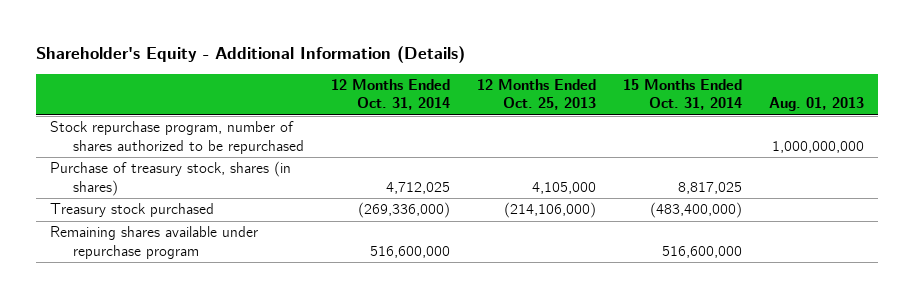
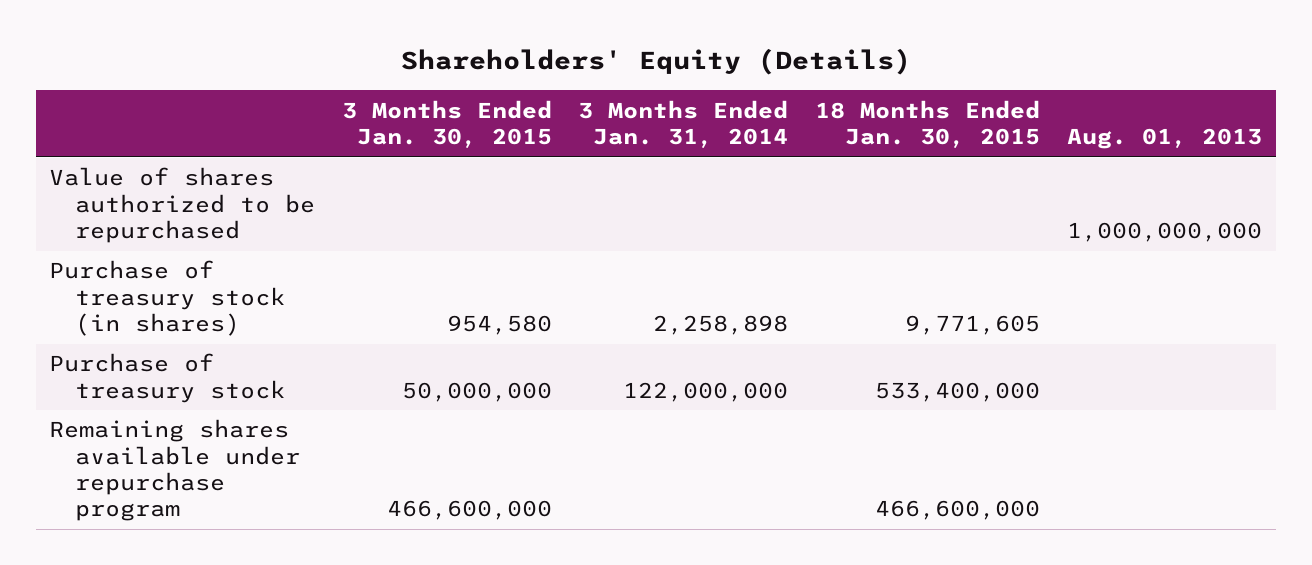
[36,46,466,64] Shareholder's Equity - Additional Information (Details) -> [400,47,911,75] Shareholders' Equity (Details)
[330,79,450,111] 12 Months Ended Oct. 31, 2014 -> none
[476,79,596,111] 12 Months Ended Oct. 25, 2013 -> none
[622,79,742,111] 15 Months Ended Oct. 31, 2014 -> none
none -> [341,99,552,149] 3 Months Ended Jan. 30, 2015
none -> [578,99,789,149] 3 Months Ended Jan. 31, 2014
none -> [815,99,1041,149] 18 Months Ended Jan. 30, 2015
[50,121,304,154] Stock repurchase program, number of shares authorized to be repurchased -> [49,167,315,244] Value of shares authorized to be repurchased
[50,161,292,196] Purchase of treasury stock, shares (in shares) -> [49,260,285,337] Purchase of treasury stock (in shares)
[50,203,215,218] Treasury stock purchased -> [49,353,285,403] Purchase of treasury stock

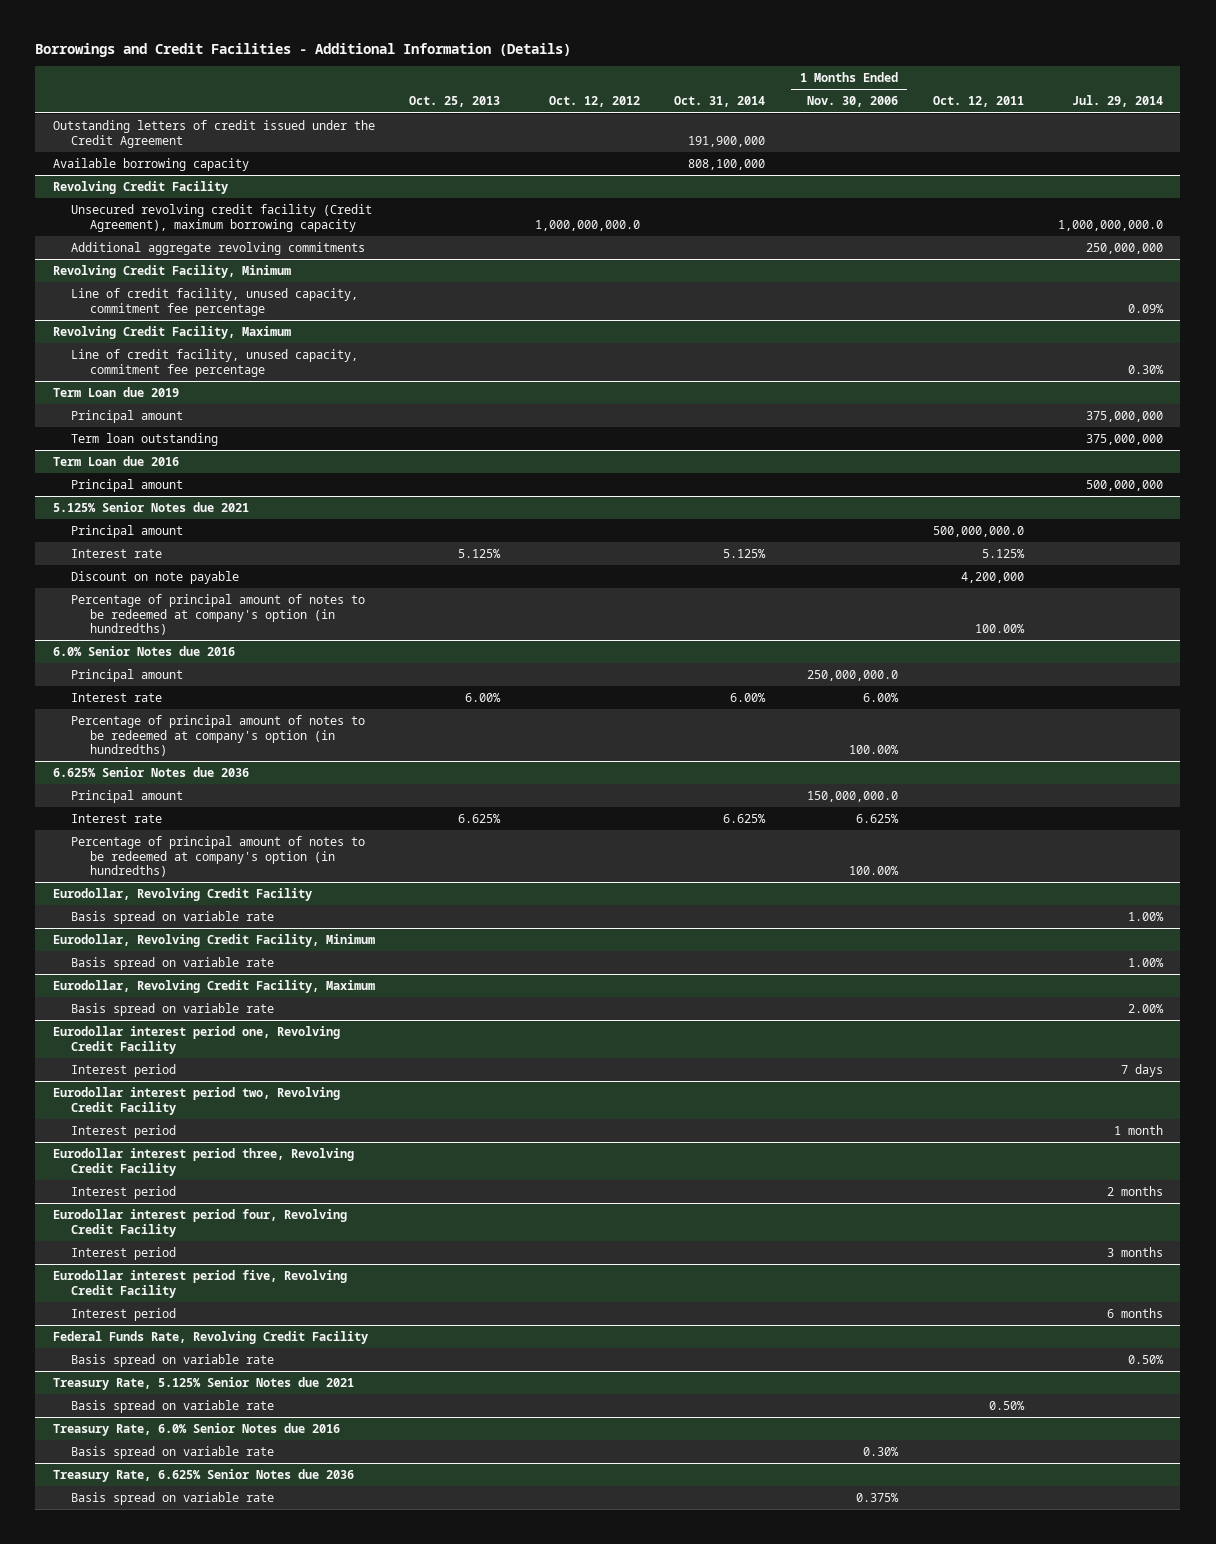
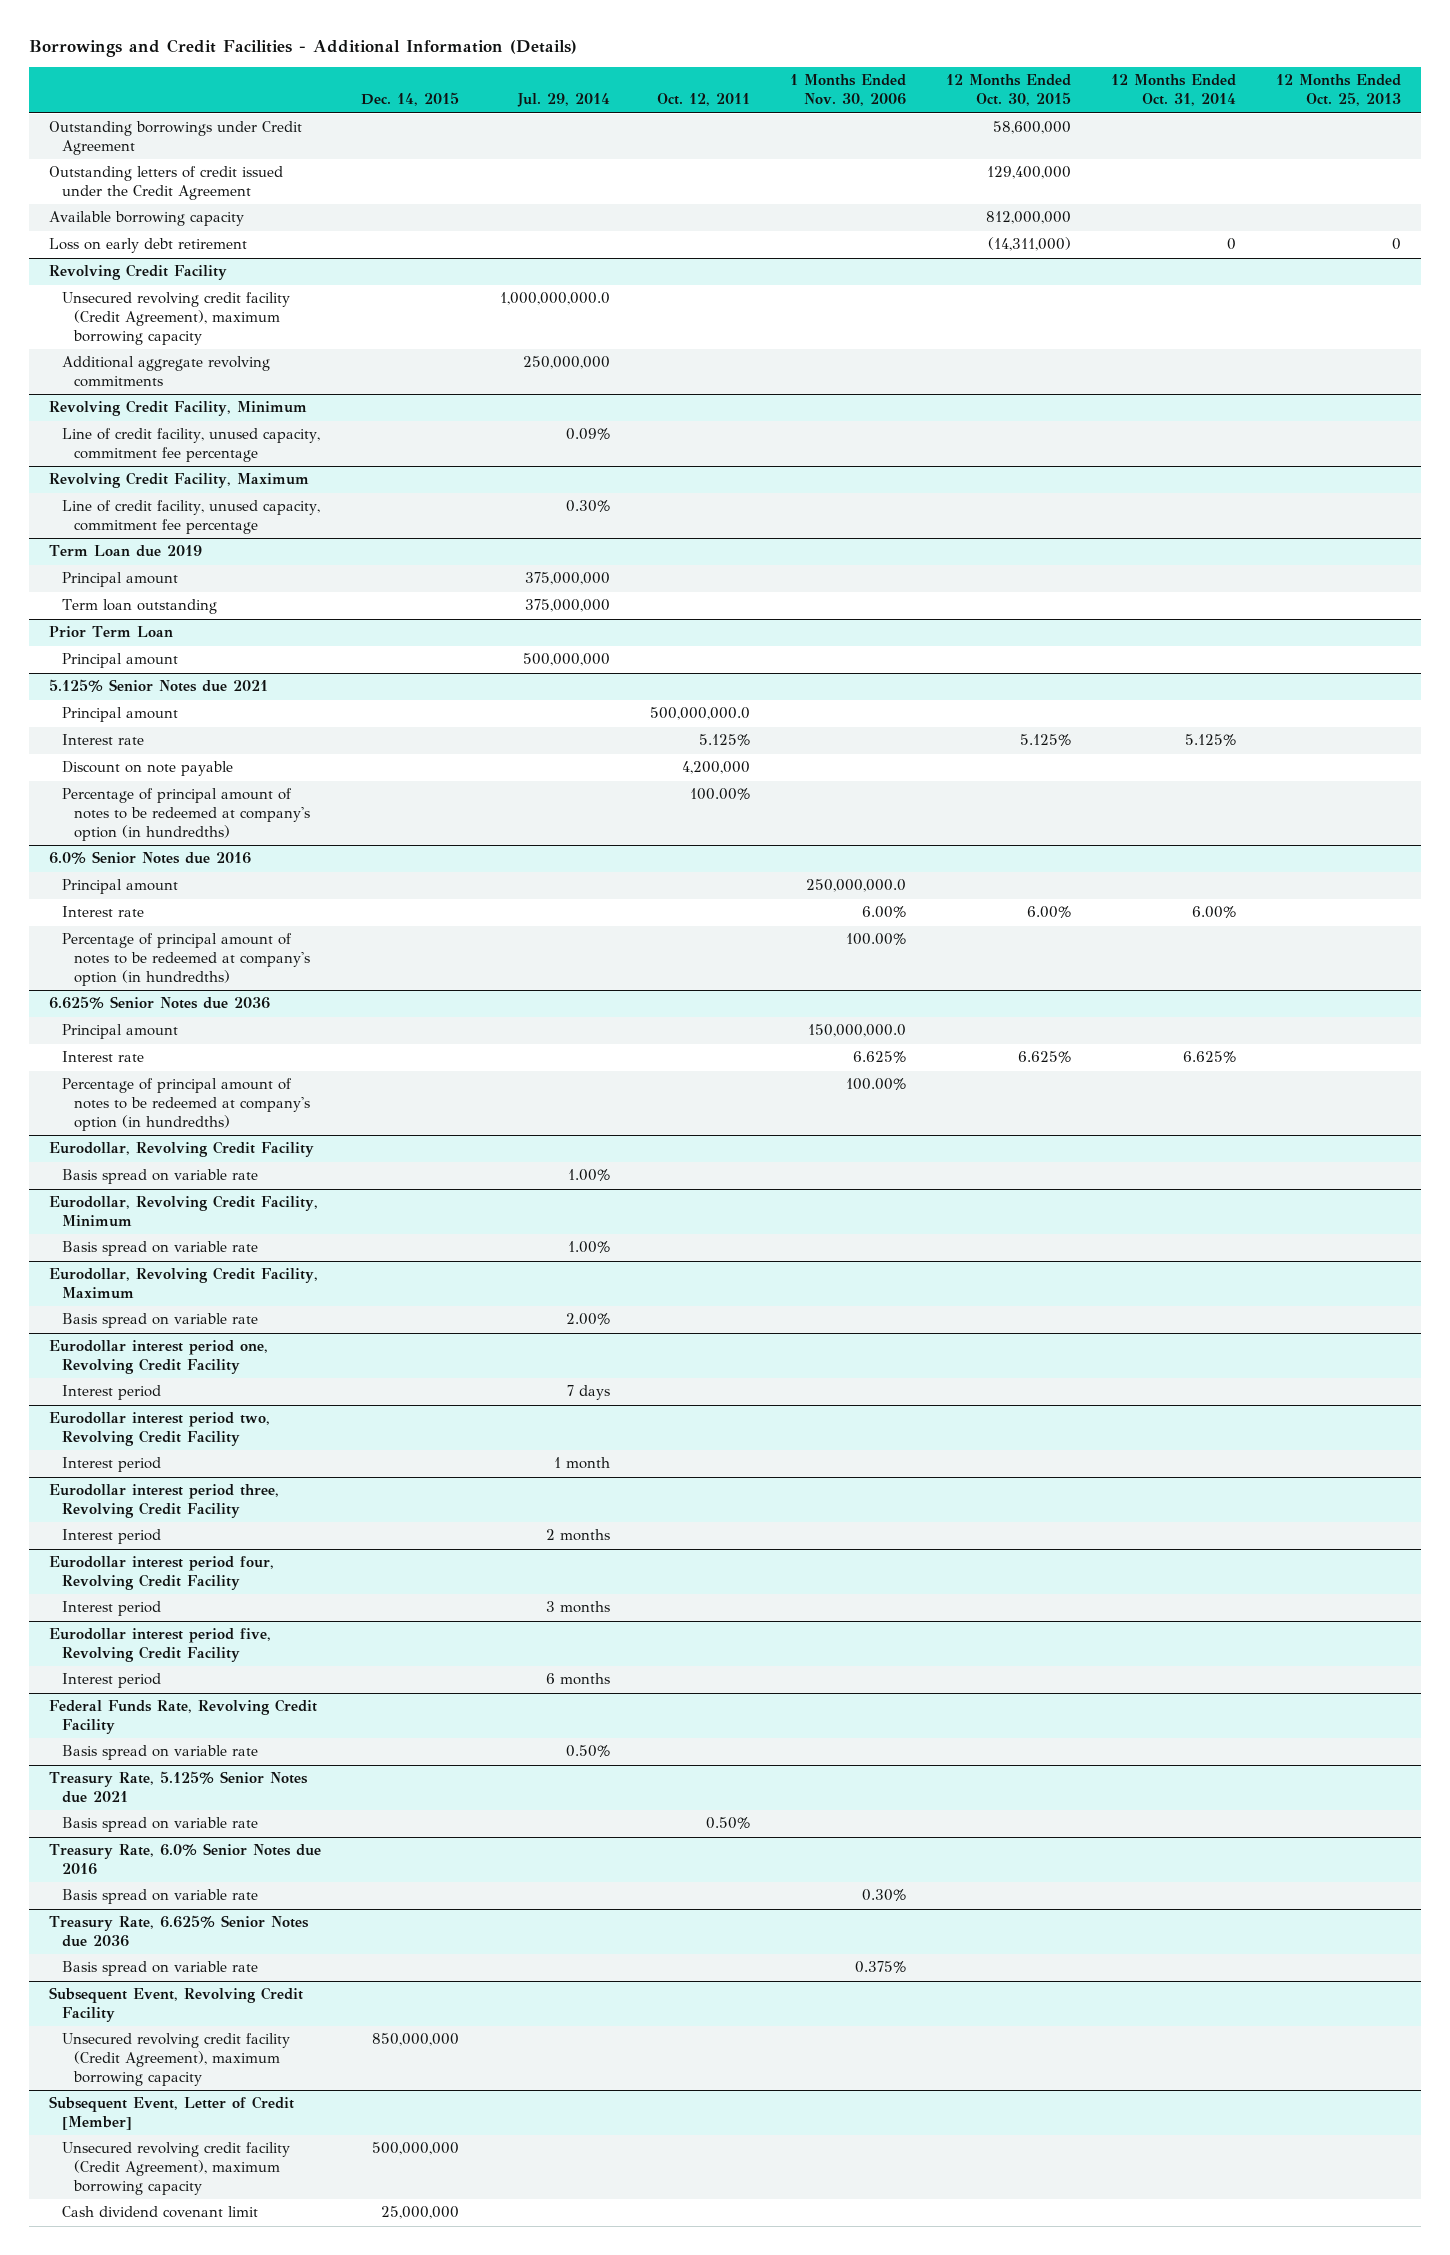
[409,96,501,108] Oct. 25, 2013 -> none
[548,96,640,108] Oct. 12, 2012 -> none
[674,96,766,108] Oct. 31, 2014 -> none
none -> [361,92,460,107] Dec. 14, 2015
none -> [945,74,1071,107] 12 Months Ended Oct. 30, 2015
none -> [1110,74,1236,107] 12 Months Ended Oct. 31, 2014
none -> [1275,74,1401,107] 12 Months Ended Oct. 25, 2013
none -> [49,121,303,156] Outstanding borrowings under Credit Agreement
none -> [49,238,248,254] Loss on early debt retirement
[52,455,179,466] Term Loan due 2016 -> [49,626,174,638] Prior Term Loan
none -> [49,1987,304,2023] Subsequent Event, Revolving Credit Facility
none -> [61,2033,290,2087] Unsecured revolving credit facility (Credit Agreement), maximum borrowing capacity
none -> [49,2096,295,2131] Subsequent Event, Letter of Credit [Member]
none -> [61,2142,290,2196] Unsecured revolving credit facility (Credit Agreement), maximum borrowing capacity
none -> [61,2206,258,2219] Cash dividend covenant limit

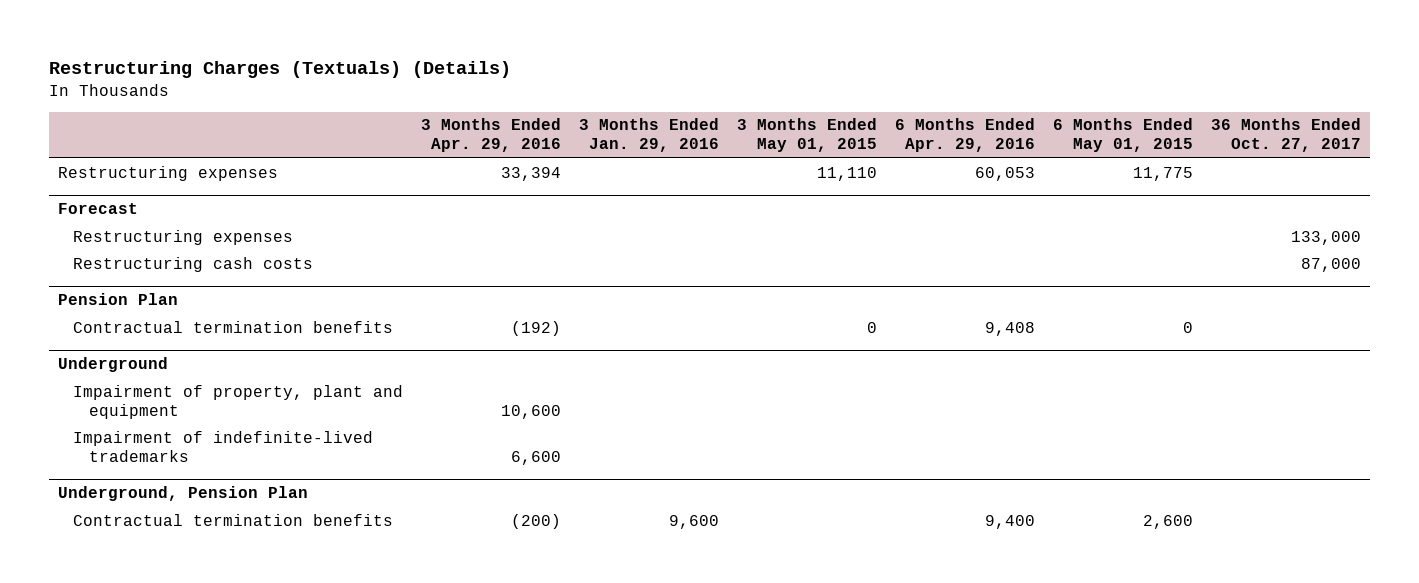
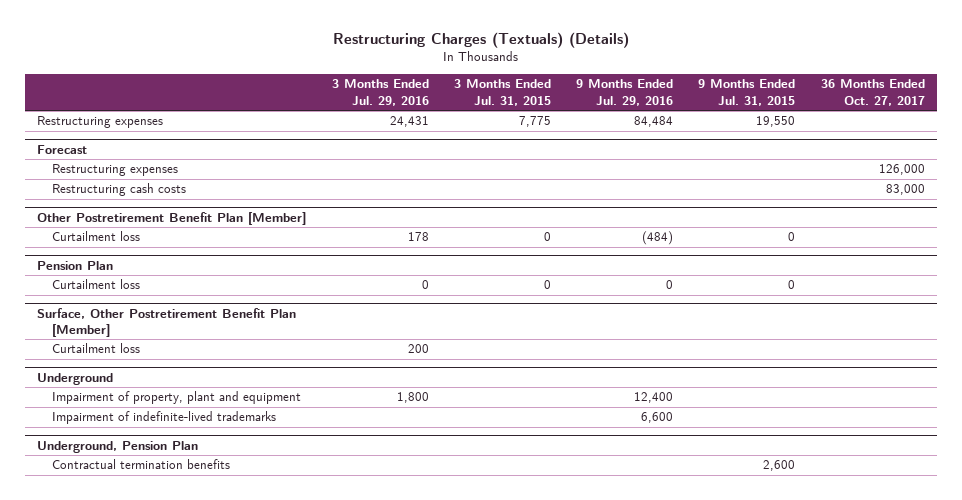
[421,118,562,153] 3 Months Ended Apr. 29, 2016 -> none
[579,118,720,153] 3 Months Ended Jan. 29, 2016 -> none
[737,118,878,153] 3 Months Ended May 01, 2015 -> none
[895,118,1036,153] 6 Months Ended Apr. 29, 2016 -> none
[1053,118,1194,153] 6 Months Ended May 01, 2015 -> none
none -> [331,79,429,106] 3 Months Ended Jul. 29, 2016
none -> [453,79,551,106] 3 Months Ended Jul. 31, 2015
none -> [576,79,674,106] 9 Months Ended Jul. 29, 2016
none -> [698,79,796,106] 9 Months Ended Jul. 31, 2015
[1291,230,1362,245] 133,000 -> [878,164,925,176] 126,000
[1301,257,1362,272] 87,000 -> [885,184,925,196] 83,000
none -> [37,211,307,225] Other Postretirement Benefit Plan [Member]
none -> [51,231,140,242] Curtailment loss
[73,320,394,333] Contractual termination benefits -> none
none -> [51,279,140,290] Curtailment loss
none -> [37,307,297,337] Surface, Other Postretirement Benefit Plan [Member]
none -> [51,343,140,354] Curtailment loss

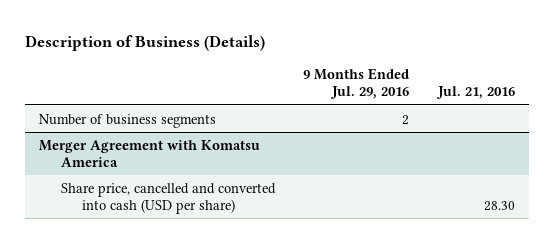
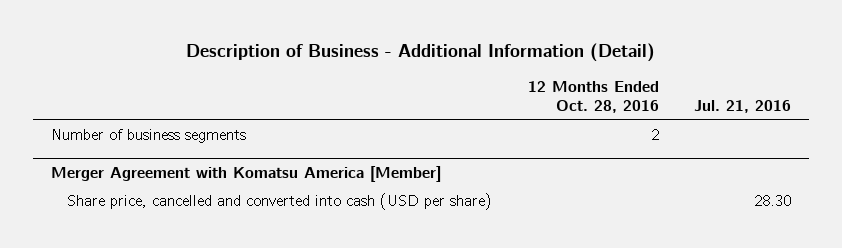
[24,35,265,52] Description of Business (Details) -> [186,43,656,63] Description of Business - Additional Information (Detail)
[303,68,410,100] 9 Months Ended Jul. 29, 2016 -> none
none -> [527,80,659,114] 12 Months Ended Oct. 28, 2016
[38,139,260,167] Merger Agreement with Komatsu America -> [51,165,442,182] Merger Agreement with Komatsu America [Member]

